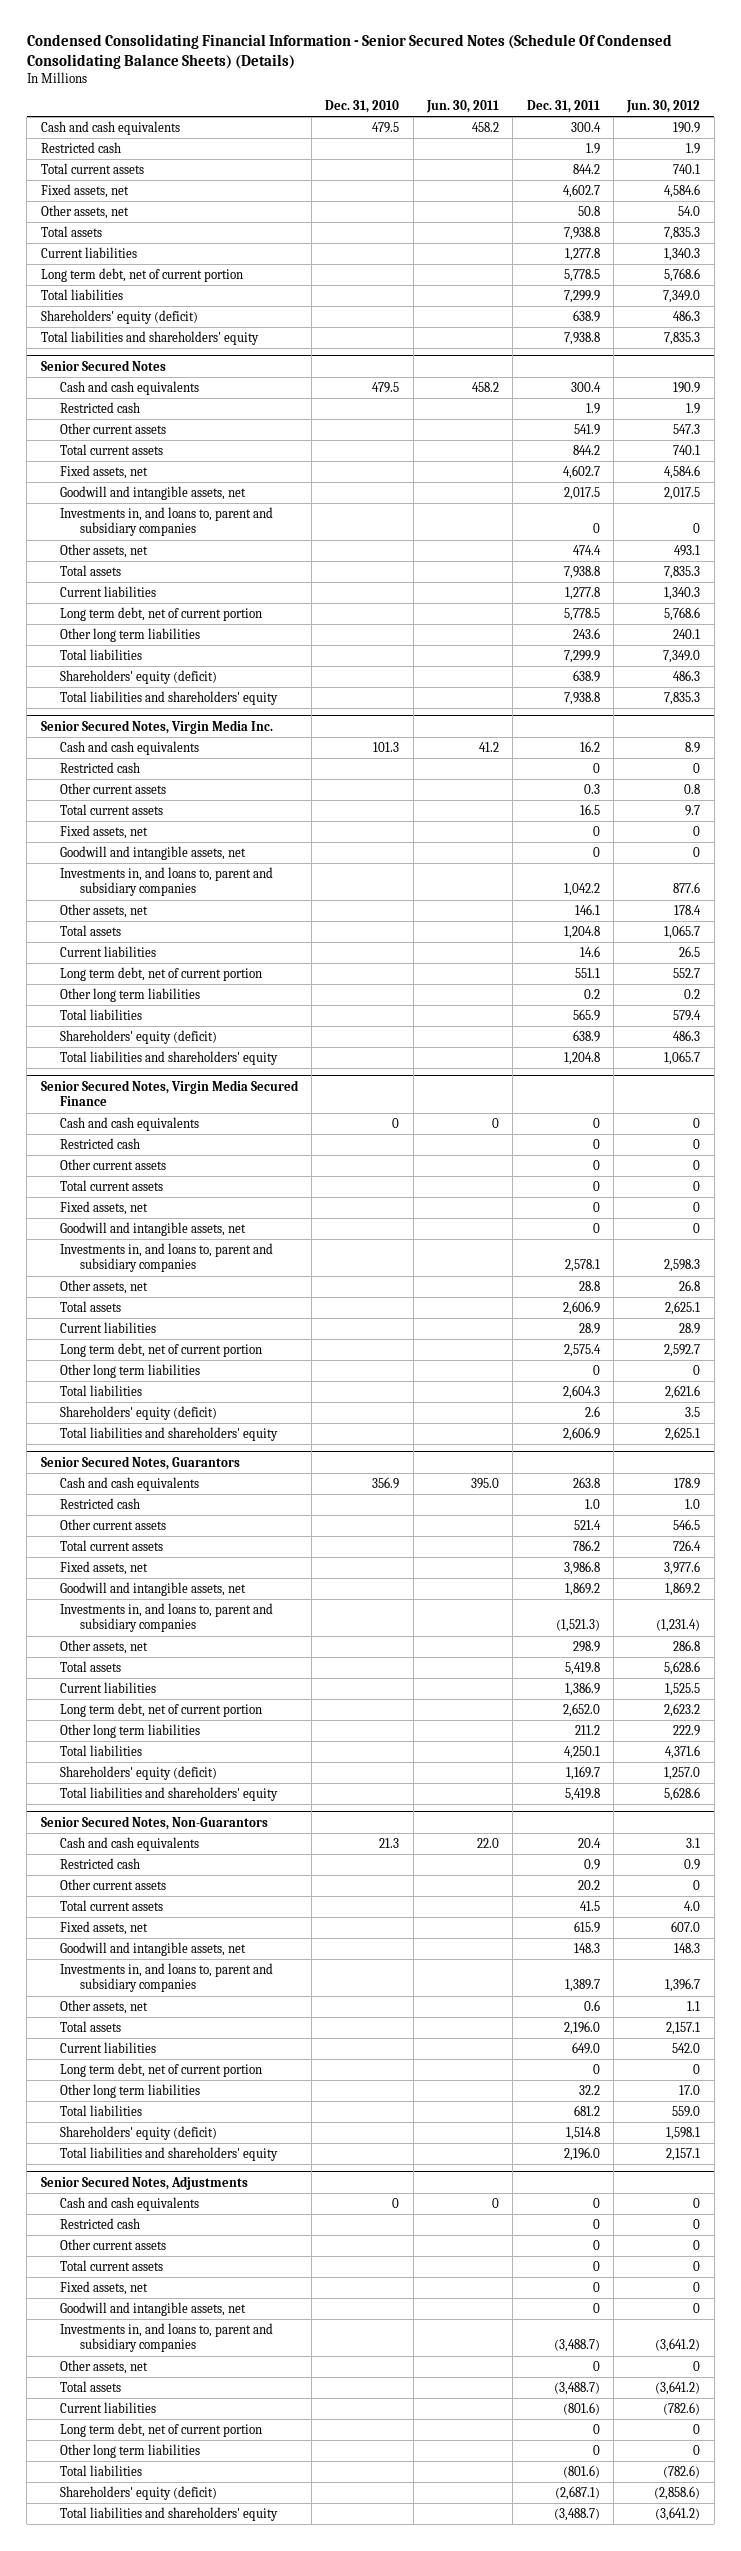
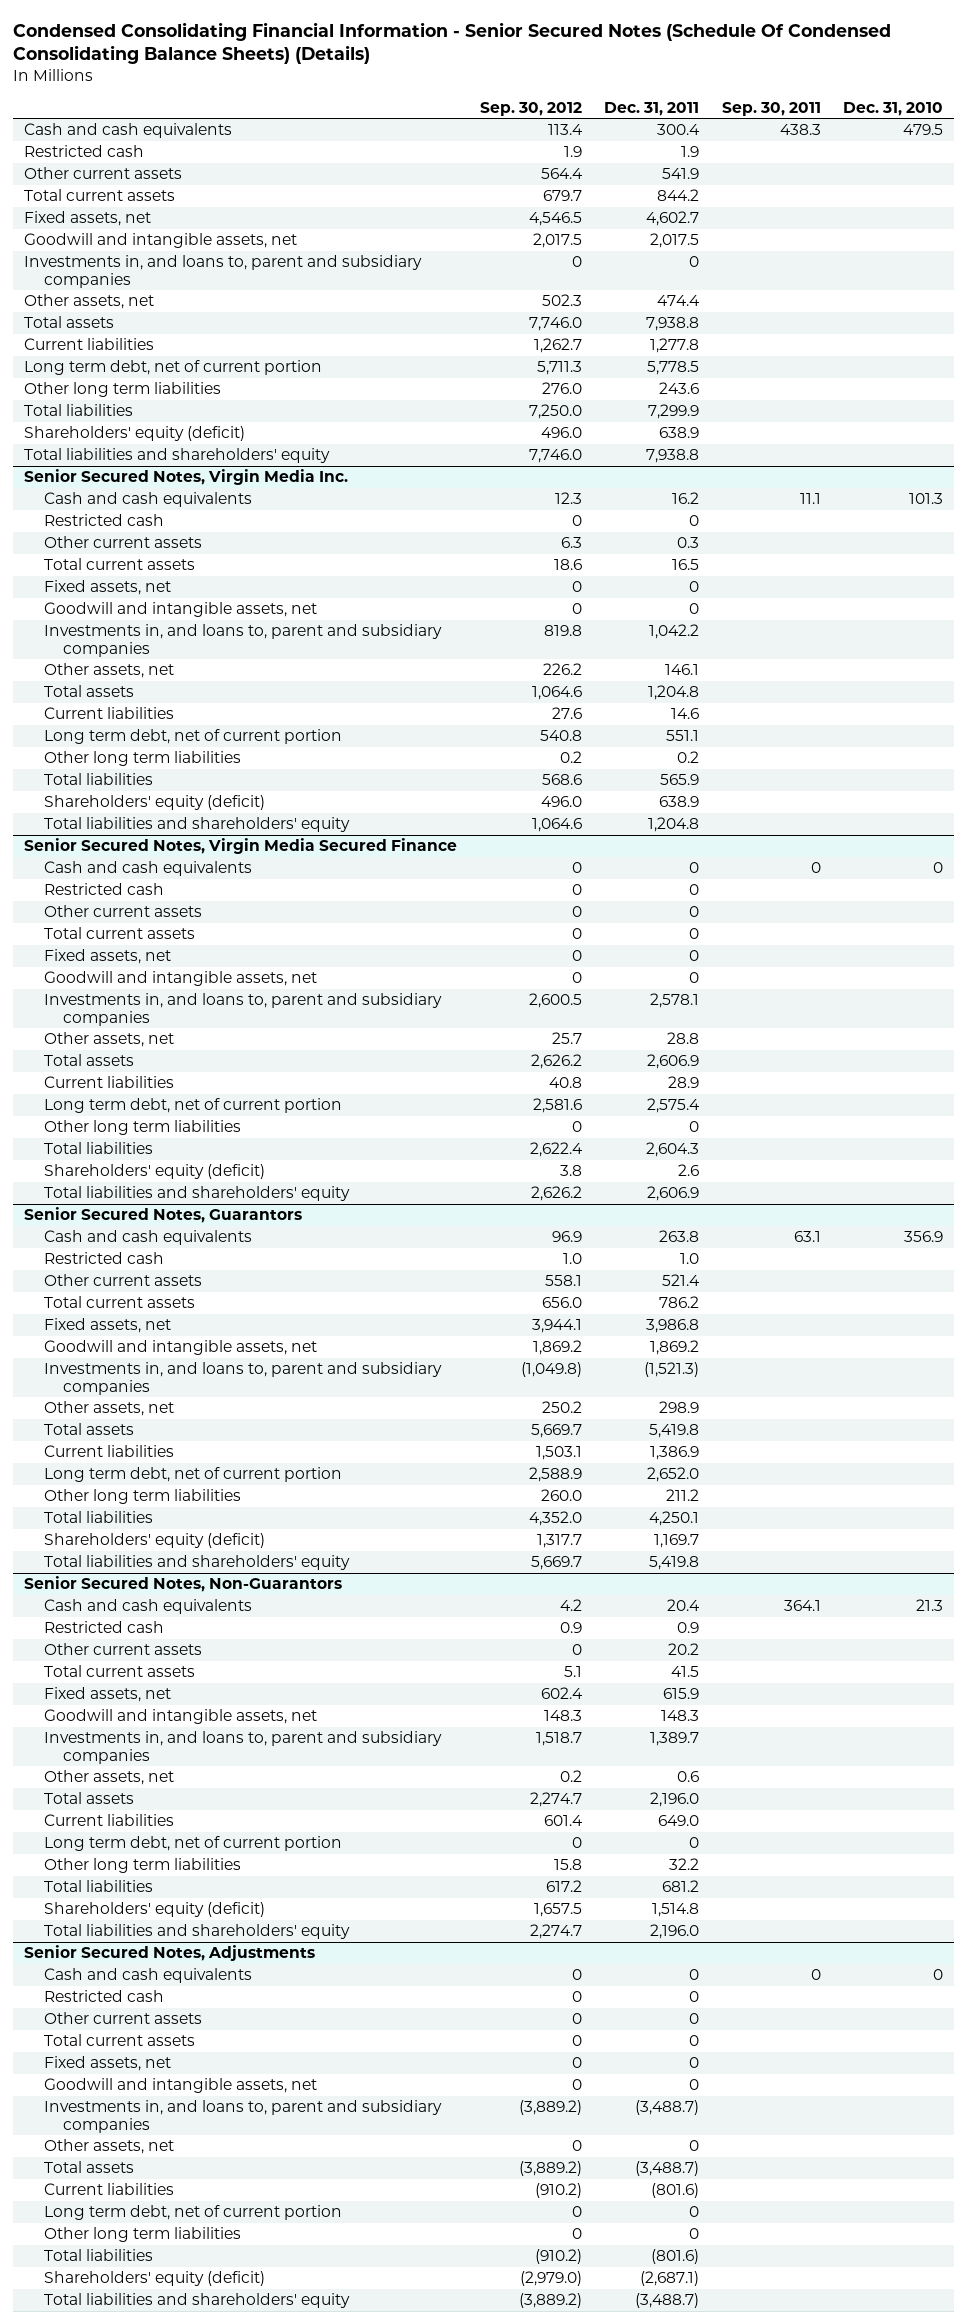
[426,100,500,114] Jun. 30, 2011 -> none
[626,100,701,114] Jun. 30, 2012 -> none
none -> [479,101,582,116] Sep. 30, 2012
none -> [721,101,821,116] Sep. 30, 2011
[40,162,144,174] Total current assets -> none
[40,183,129,198] Fixed assets, net -> none
[40,204,129,219] Other assets, net -> none
[40,225,102,237] Total assets -> none
[40,246,137,258] Current liabilities -> none
[40,267,243,282] Long term debt, net of current portion -> none
[40,288,123,300] Total liabilities -> none
[40,309,198,324] Shareholders' equity (deficit) -> none
[40,330,259,345] Total liabilities and shareholders' equity -> none
[40,359,166,371] Senior Secured Notes -> none
[60,380,200,395] Cash and cash equivalents -> none
[60,401,141,413] Restricted cash -> none

